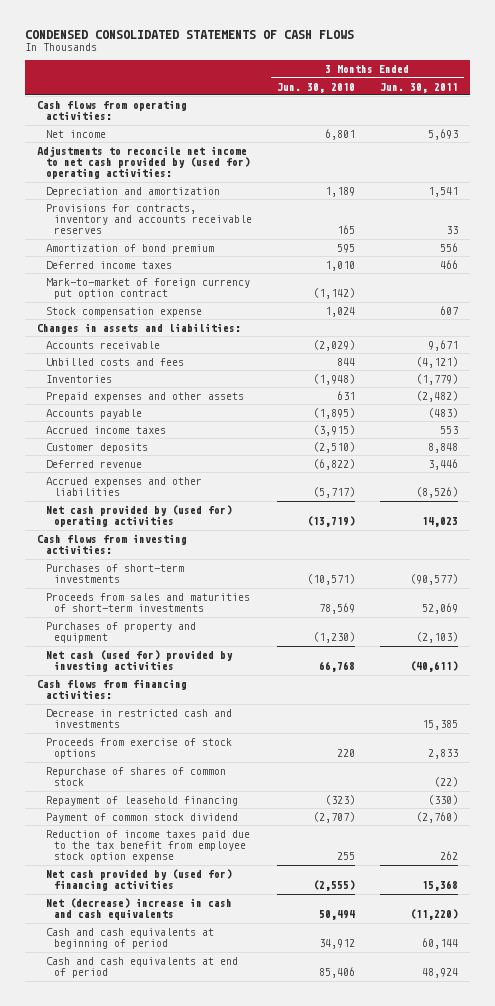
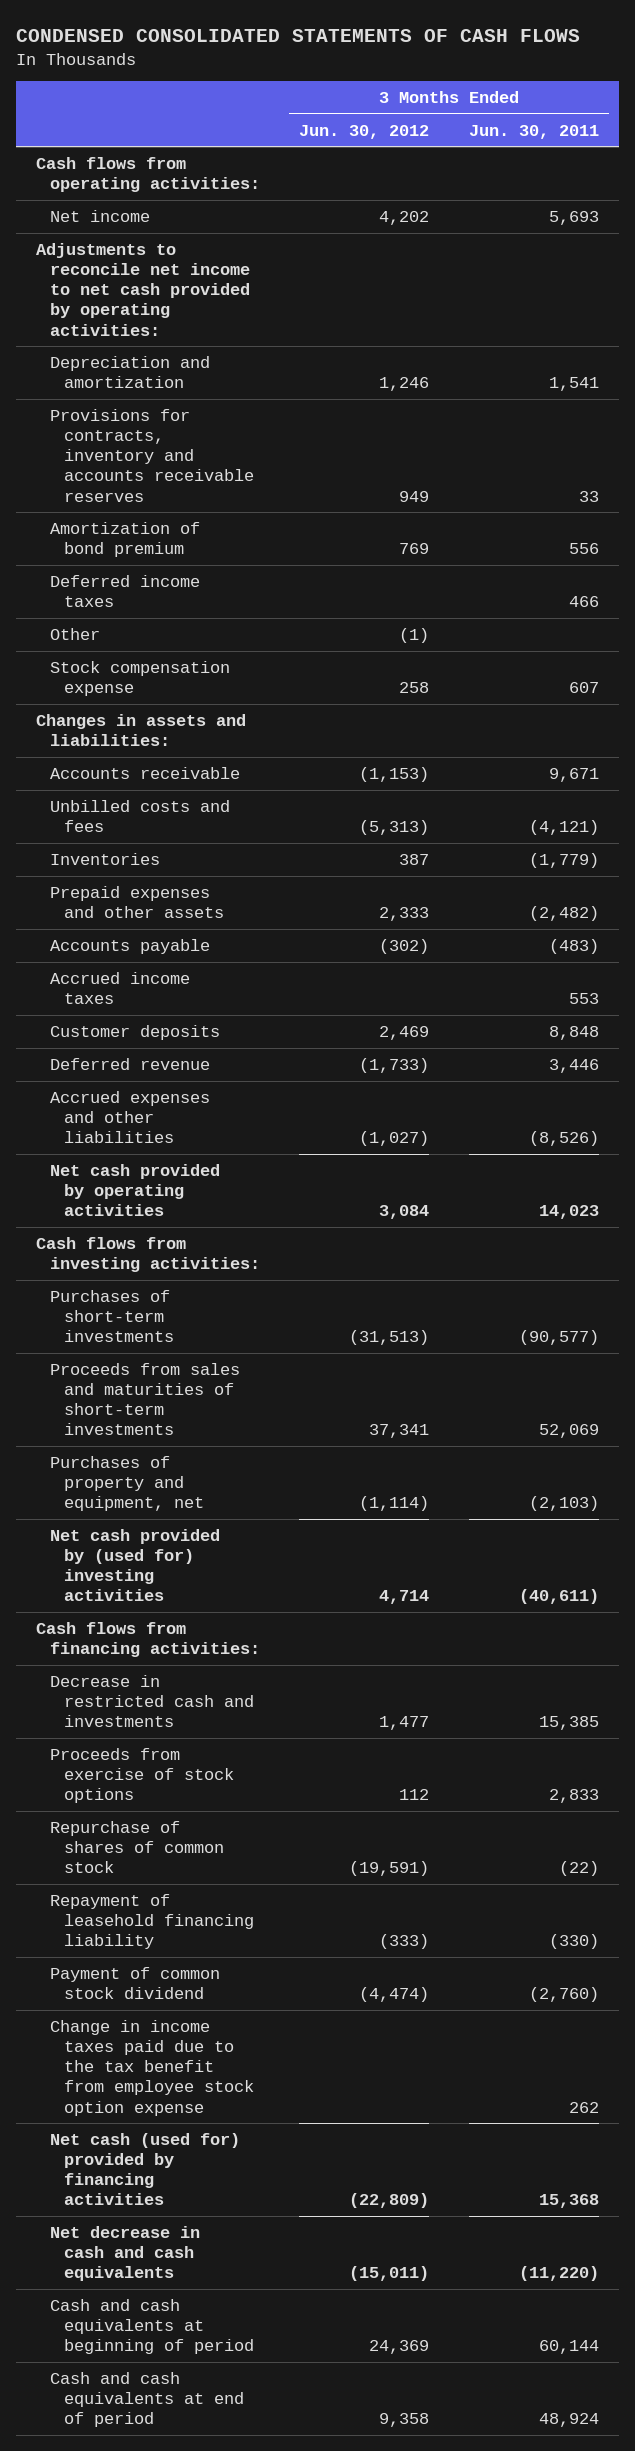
[277,82,356,93] Jun. 30, 2010 -> none
none -> [299,124,430,139] Jun. 30, 2012
[36,145,250,180] Adjustments to reconcile net income to net cash provided by (used for) operating activities: -> [35,242,250,336] Adjustments to reconcile net income to net cash provided by operating activities:
[45,277,250,300] Mark-to-market of foreign currency put option contract -> [49,627,100,640] Other
[45,504,232,528] Net cash provided by (used for) operating activities -> [49,1163,220,1217] Net cash provided by operating activities
[45,621,196,644] Purchases of property and equipment -> [49,1455,204,1512] Purchases of property and equipment, net
[45,649,233,673] Net cash (used for) provided by investing activities -> [49,1528,220,1602] Net cash provided by (used for) investing activities
[45,795,238,806] Repayment of leasehold financing -> [49,1893,254,1950] Repayment of leasehold financing liability
[45,829,250,863] Reduction of income taxes paid due to the tax benefit from employee stock option expense -> [49,2019,254,2116] Change in income taxes paid due to the tax benefit from employee stock option expense
[45,868,232,892] Net cash provided by (used for) financing activities -> [49,2132,240,2206] Net cash (used for) provided by financing activities
[45,897,232,921] Net (decrease) increase in cash and cash equivalents -> [49,2225,200,2282] Net decrease in cash and cash equivalents

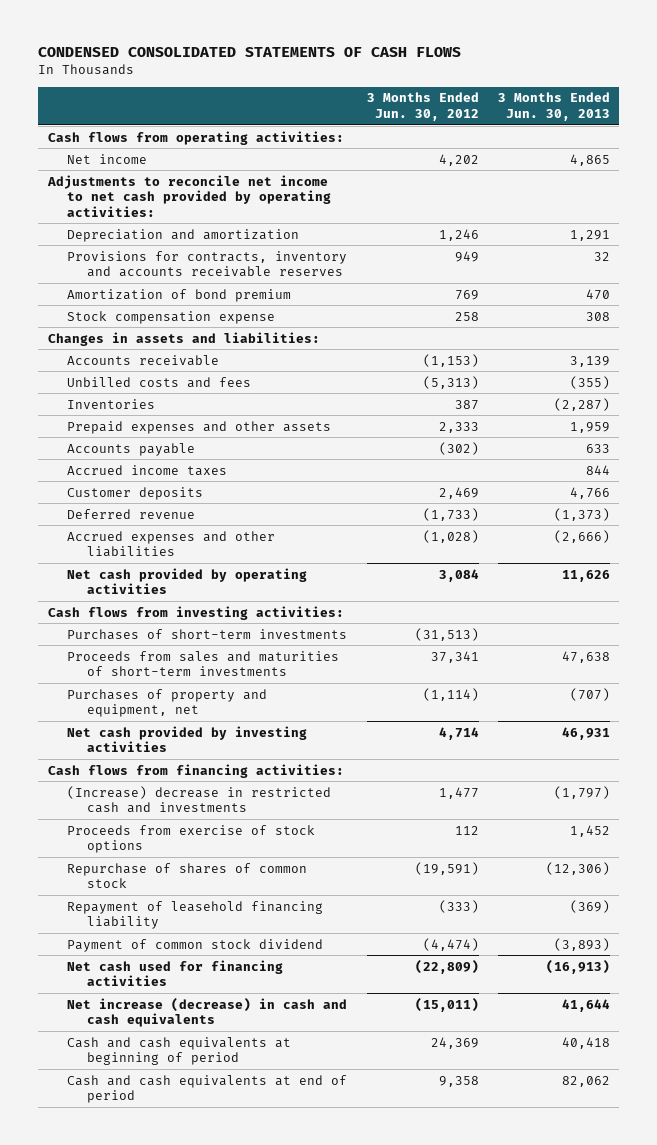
[468,124,599,139] Jun. 30, 2011 -> none
none -> [497,92,610,121] 3 Months Ended Jun. 30, 2013
[49,574,200,608] Deferred income taxes -> none
[49,627,100,640] Other -> none
[359,1131,430,1147] (1,027) -> [422,529,479,543] (1,028)
[49,1528,220,1602] Net cash provided by (used for) investing activities -> [67,725,308,753] Net cash provided by investing activities
[49,1674,254,1728] Decrease in restricted cash and investments -> [67,785,332,814] (Increase) decrease in restricted cash and investments
[49,2019,254,2116] Change in income taxes paid due to the tax benefit from employee stock option expense -> none
[49,2132,240,2206] Net cash (used for) provided by financing activities -> [67,959,284,987] Net cash used for financing activities
[49,2225,200,2282] Net decrease in cash and cash equivalents -> [67,997,348,1028] Net increase (decrease) in cash and cash equivalents

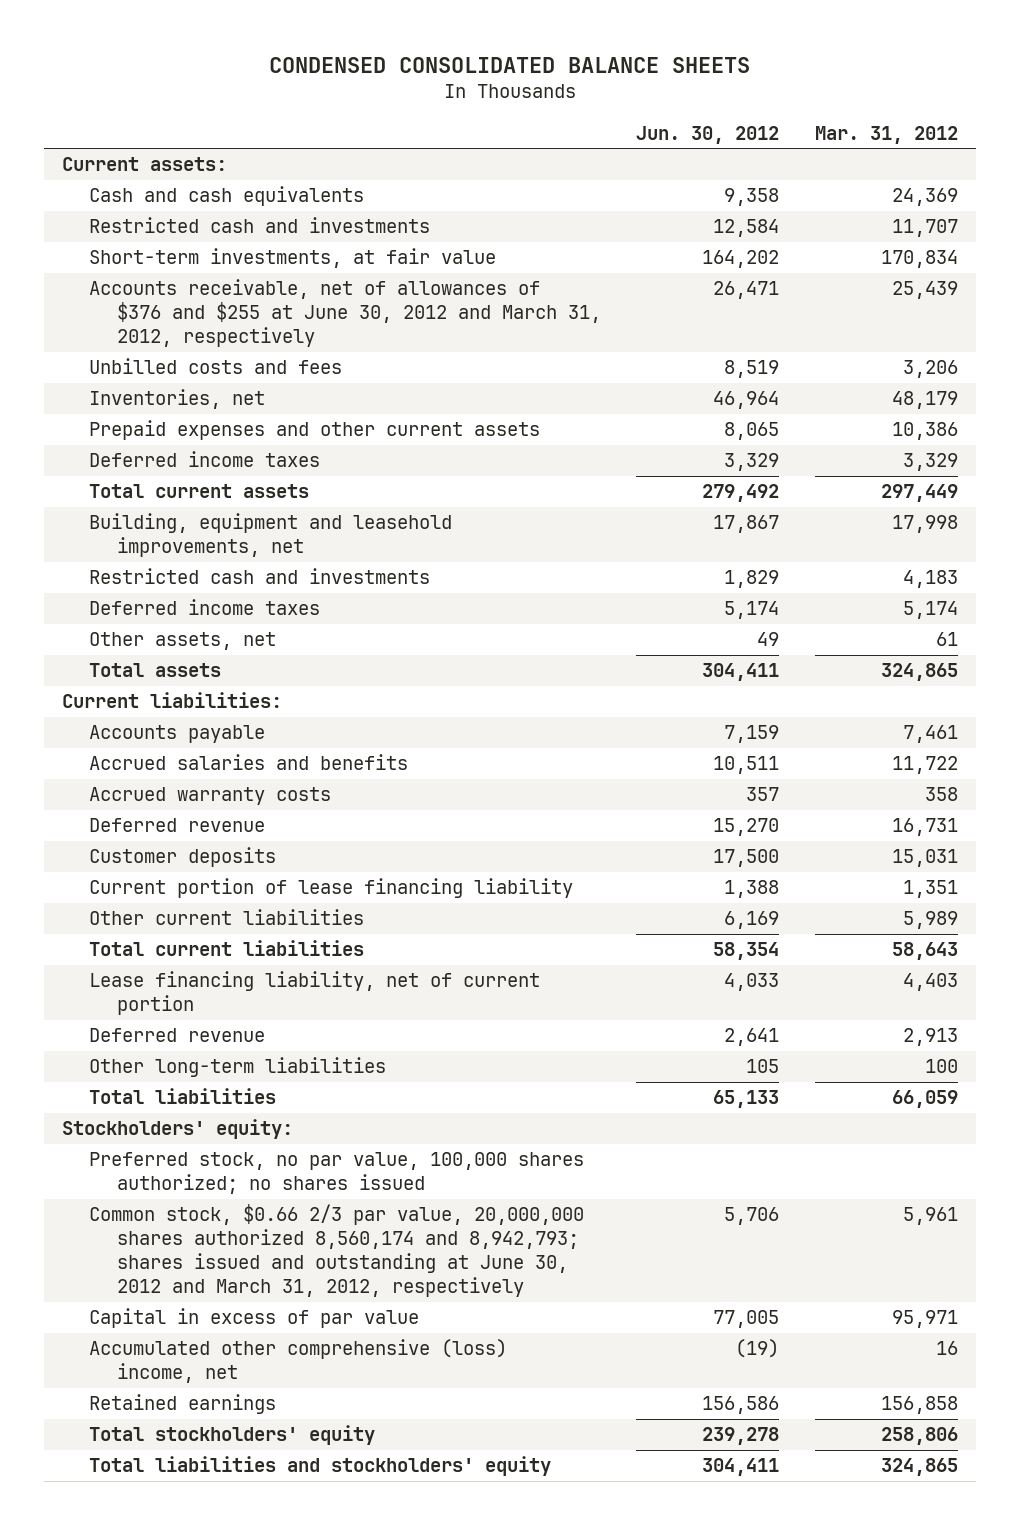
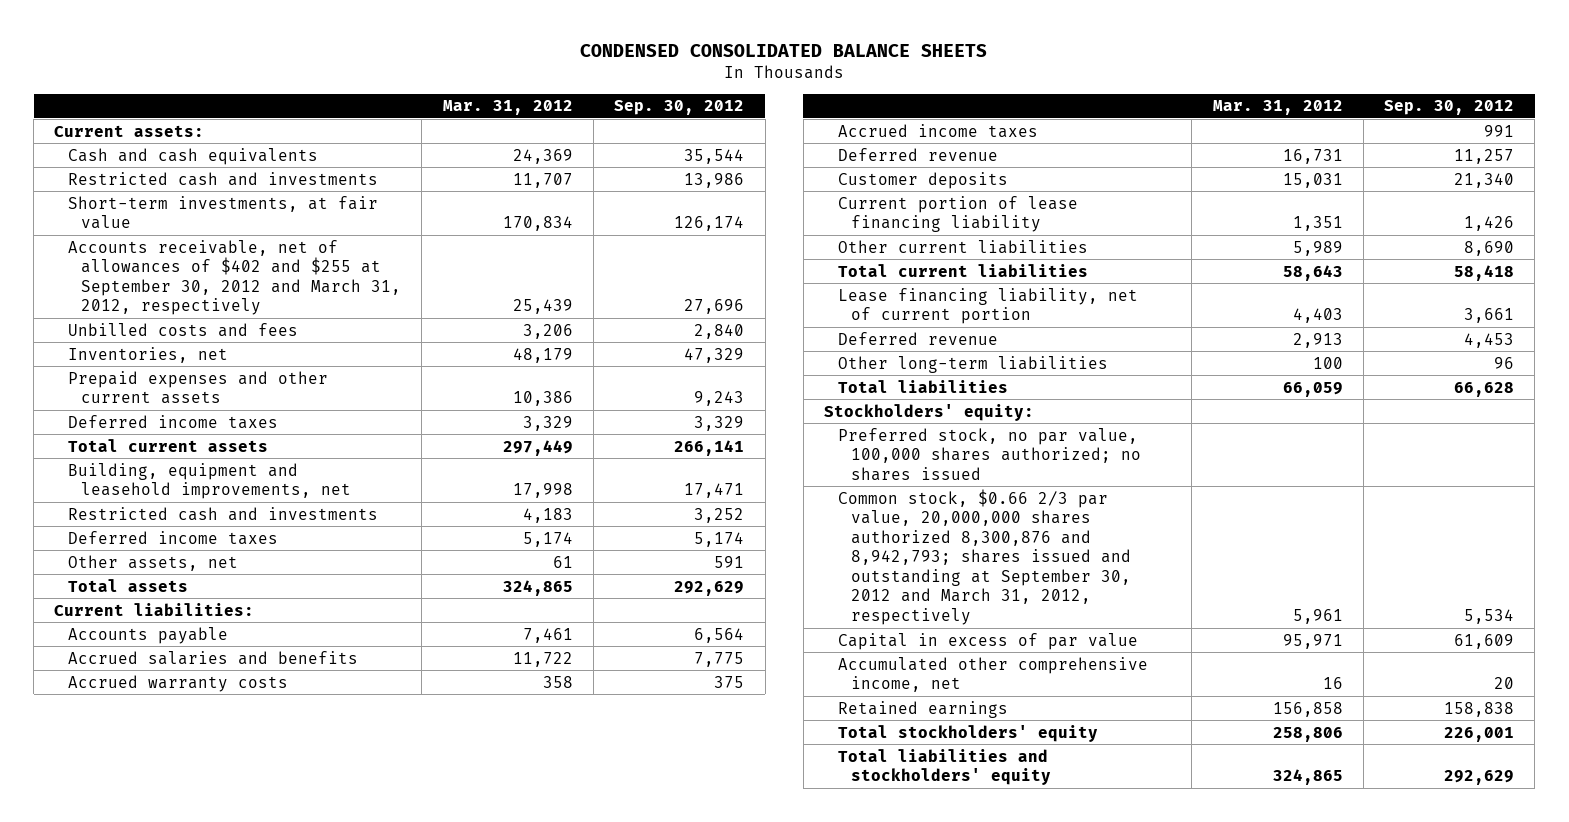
[636,125,780,144] Jun. 30, 2012 -> none
none -> [614,100,745,116] Sep. 30, 2012
[89,279,601,348] Accounts receivable, net of allowances of $376 and $255 at June 30, 2012 and March 31, 2012, respectively -> [67,239,402,316] Accounts receivable, net of allowances of $402 and $255 at September 30, 2012 and March 31, 2012, respectively
none -> [837,123,1038,138] Accrued income taxes
[89,1204,585,1298] Common stock, $0.66 2/3 par value, 20,000,000 shares authorized 8,560,174 and 8,942,793; shares issued and outstanding at June 30, 2012 and March 31, 2012, respectively -> [837,488,1131,625] Common stock, $0.66 2/3 par value, 20,000,000 shares authorized 8,300,876 and 8,942,793; shares issued and outstanding at September 30, 2012 and March 31, 2012, respectively
[89,1339,508,1384] Accumulated other comprehensive (loss) income, net -> [837,656,1148,693] Accumulated other comprehensive income, net

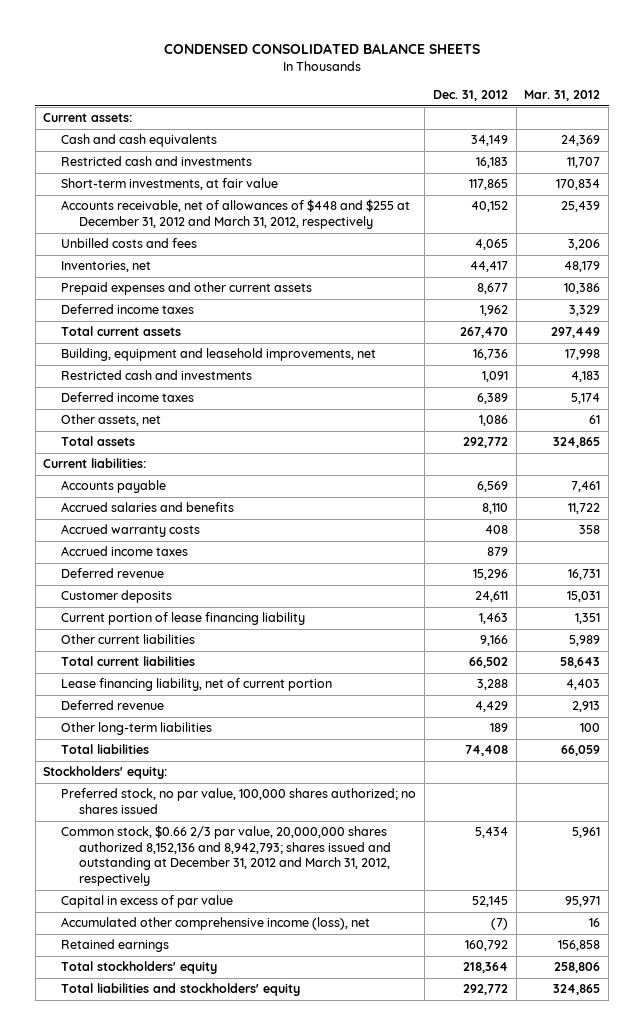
[614,100,745,116] Sep. 30, 2012 -> none
none -> [432,89,508,101] Dec. 31, 2012
[67,239,402,316] Accounts receivable, net of allowances of $402 and $255 at September 30, 2012 and March 31, 2012, respectively -> [61,199,411,229] Accounts receivable, net of allowances of $448 and $255 at December 31, 2012 and March 31, 2012, respectively
[837,488,1131,625] Common stock, $0.66 2/3 par value, 20,000,000 shares authorized 8,300,876 and 8,942,793; shares issued and outstanding at September 30, 2012 and March 31, 2012, respectively -> [61,825,392,886] Common stock, $0.66 2/3 par value, 20,000,000 shares authorized 8,152,136 and 8,942,793; shares issued and outstanding at December 31, 2012 and March 31, 2012, respectively
[837,656,1148,693] Accumulated other comprehensive income, net -> [61,917,371,931] Accumulated other comprehensive income (loss), net

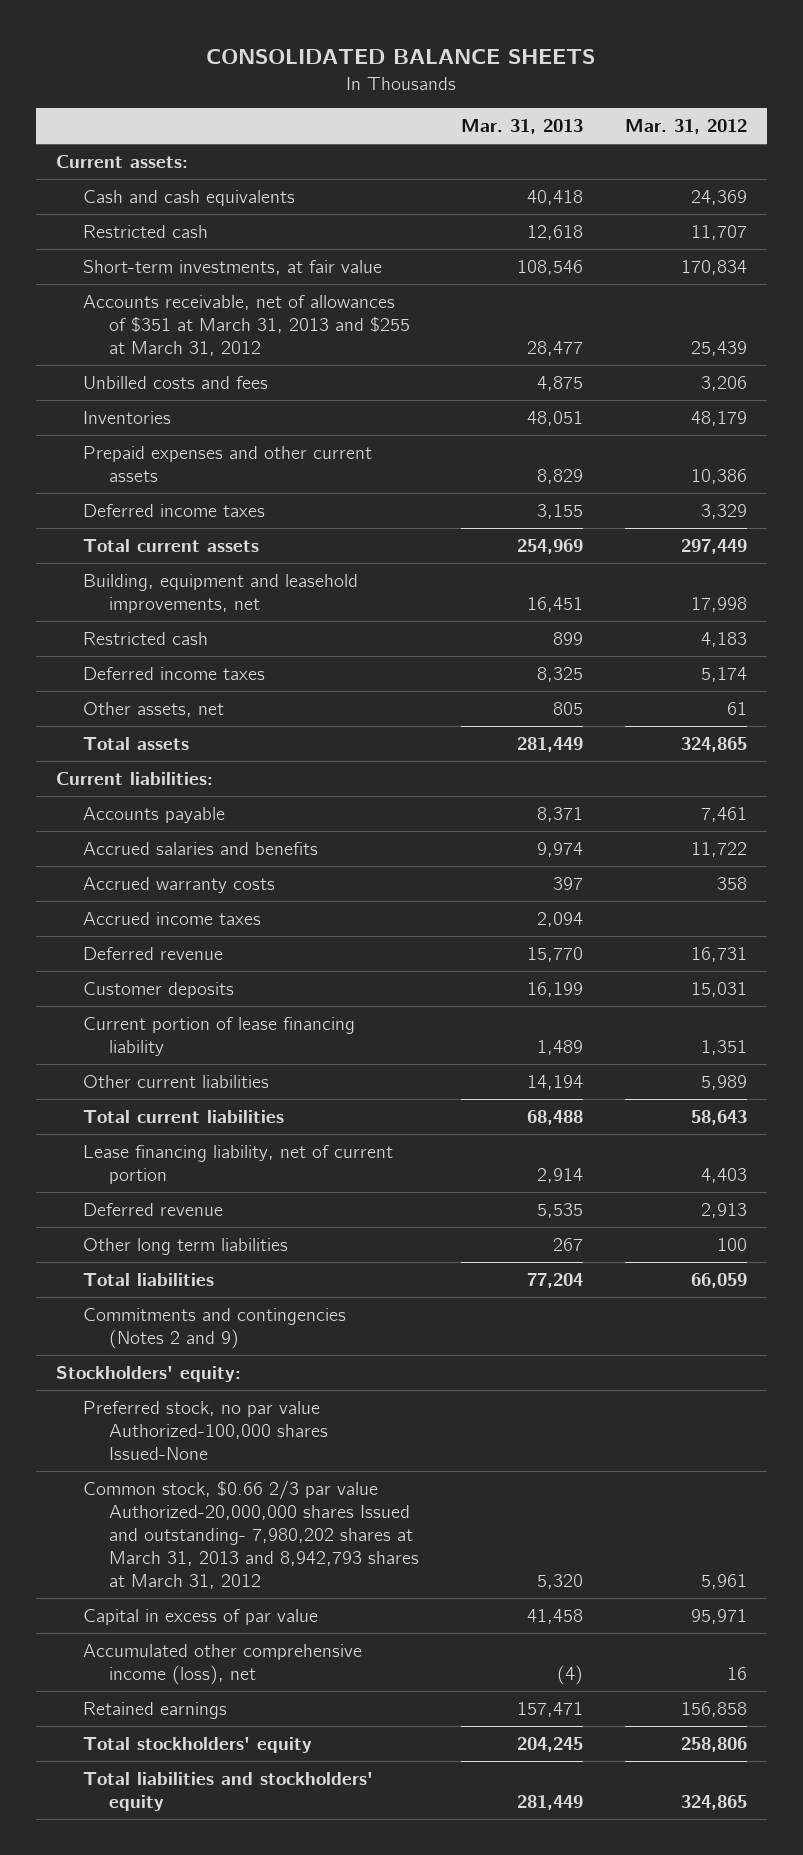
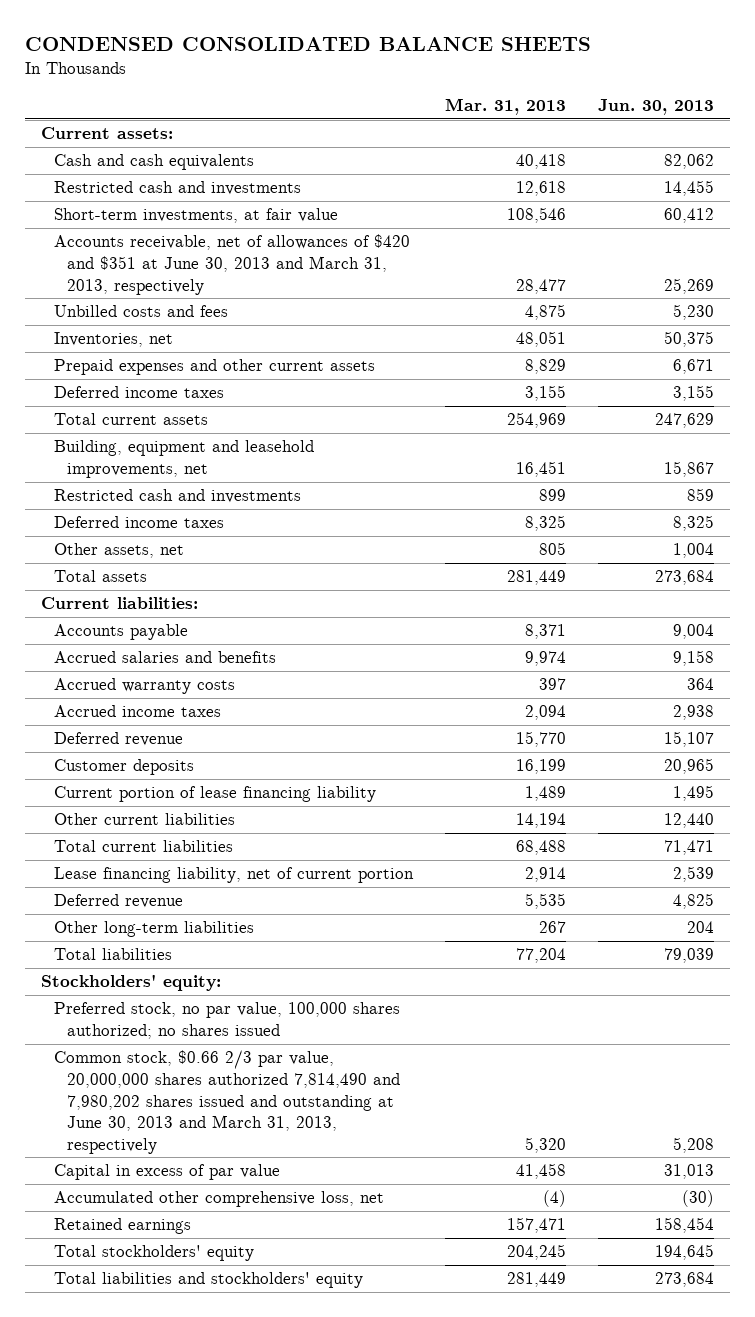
[206,49,596,65] CONSOLIDATED BALANCE SHEETS -> [25,37,592,52] CONDENSED CONSOLIDATED BALANCE SHEETS
[624,119,747,135] Mar. 31, 2012 -> none
none -> [598,98,715,115] Jun. 30, 2013
[82,224,208,238] Restricted cash -> [54,181,302,196] Restricted cash and investments
[82,294,411,356] Accounts receivable, net of allowances of $351 at March 31, 2013 and $255 at March 31, 2012 -> [54,234,411,295] Accounts receivable, net of allowances of $420 and $351 at June 30, 2013 and March 31, 2013, respectively
[82,410,171,424] Inventories -> [54,332,174,348] Inventories, net
[82,631,208,645] Restricted cash -> [54,489,302,504] Restricted cash and investments
[82,1237,288,1255] Other long term liabilities -> [54,921,255,938] Other long-term liabilities
[82,1307,346,1349] Commitments and contingencies (Notes 2 and 9) -> none
[82,1400,329,1460] Preferred stock, no par value Authorized-100,000 shares Issued-None -> [54,1002,401,1040] Preferred stock, no par value, 100,000 shares authorized; no shares issued
[82,1479,420,1589] Common stock, $0.66 2/3 par value Authorized-20,000,000 shares Issued and outstanding- 7,980,202 shares at March 31, 2013 and 8,942,793 shares at March 31, 2012 -> [54,1050,400,1154] Common stock, $0.66 2/3 par value, 20,000,000 shares authorized 7,814,490 and 7,980,202 shares issued and outstanding at June 30, 2013 and March 31, 2013, respectively
[82,1643,362,1685] Accumulated other comprehensive income (loss), net -> [54,1191,385,1208] Accumulated other comprehensive loss, net

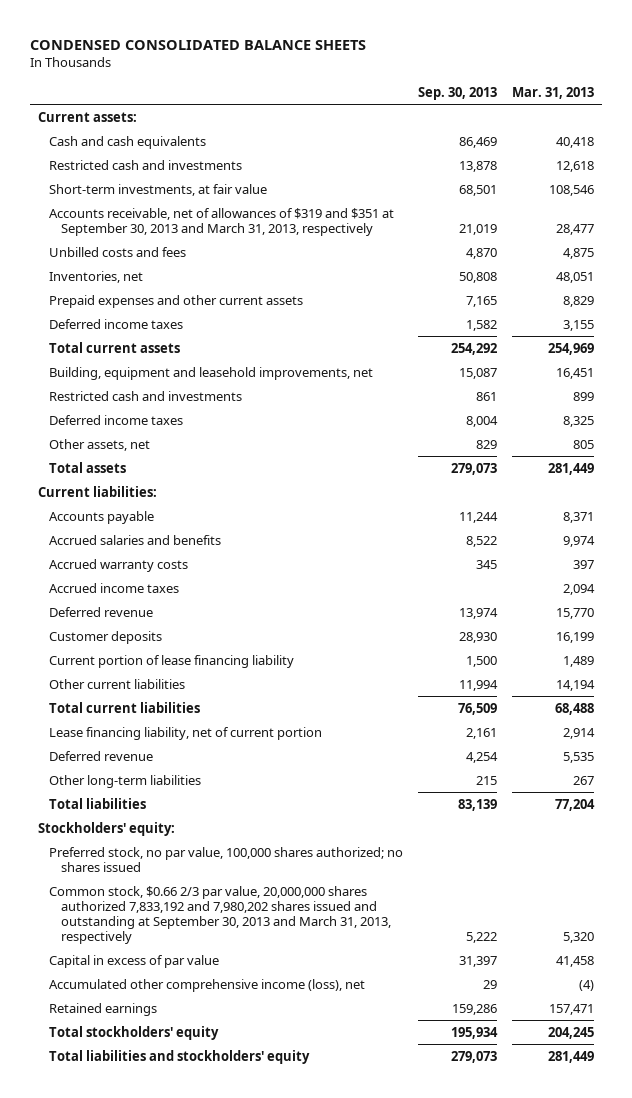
[598,98,715,115] Jun. 30, 2013 -> none
none -> [418,86,498,100] Sep. 30, 2013
[54,234,411,295] Accounts receivable, net of allowances of $420 and $351 at June 30, 2013 and March 31, 2013, respectively -> [49,207,395,236] Accounts receivable, net of allowances of $319 and $351 at September 30, 2013 and March 31, 2013, respectively
[54,1050,400,1154] Common stock, $0.66 2/3 par value, 20,000,000 shares authorized 7,814,490 and 7,980,202 shares issued and outstanding at June 30, 2013 and March 31, 2013, respectively -> [49,885,391,944] Common stock, $0.66 2/3 par value, 20,000,000 shares authorized 7,833,192 and 7,980,202 shares issued and outstanding at September 30, 2013 and March 31, 2013, respectively
[54,1191,385,1208] Accumulated other comprehensive loss, net -> [49,978,366,992] Accumulated other comprehensive income (loss), net

